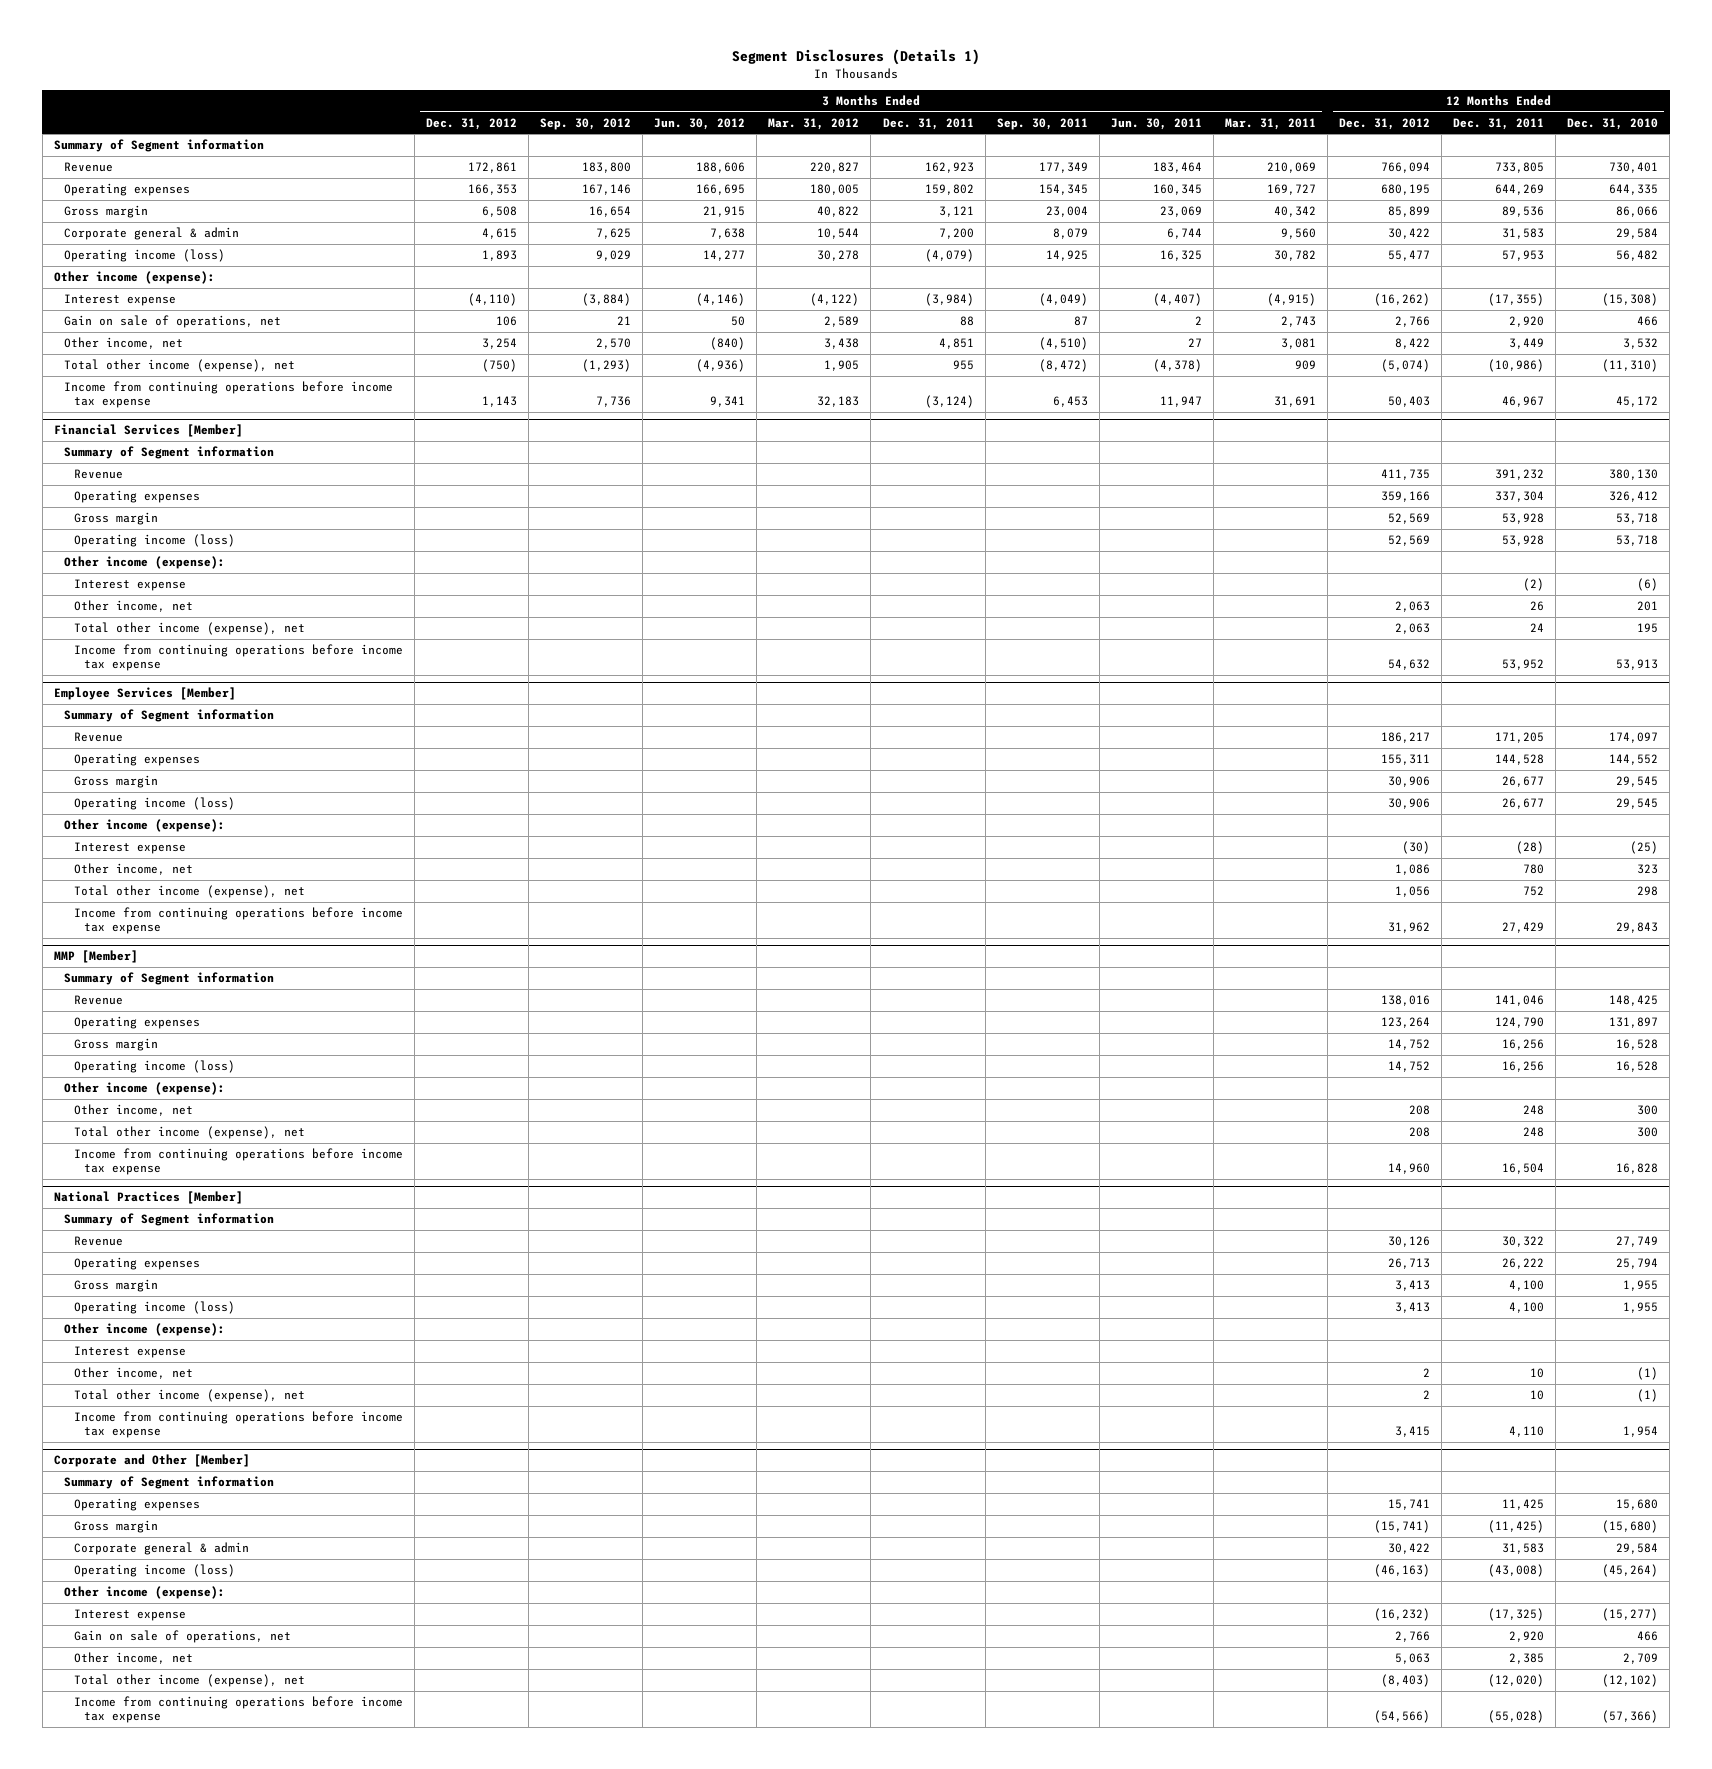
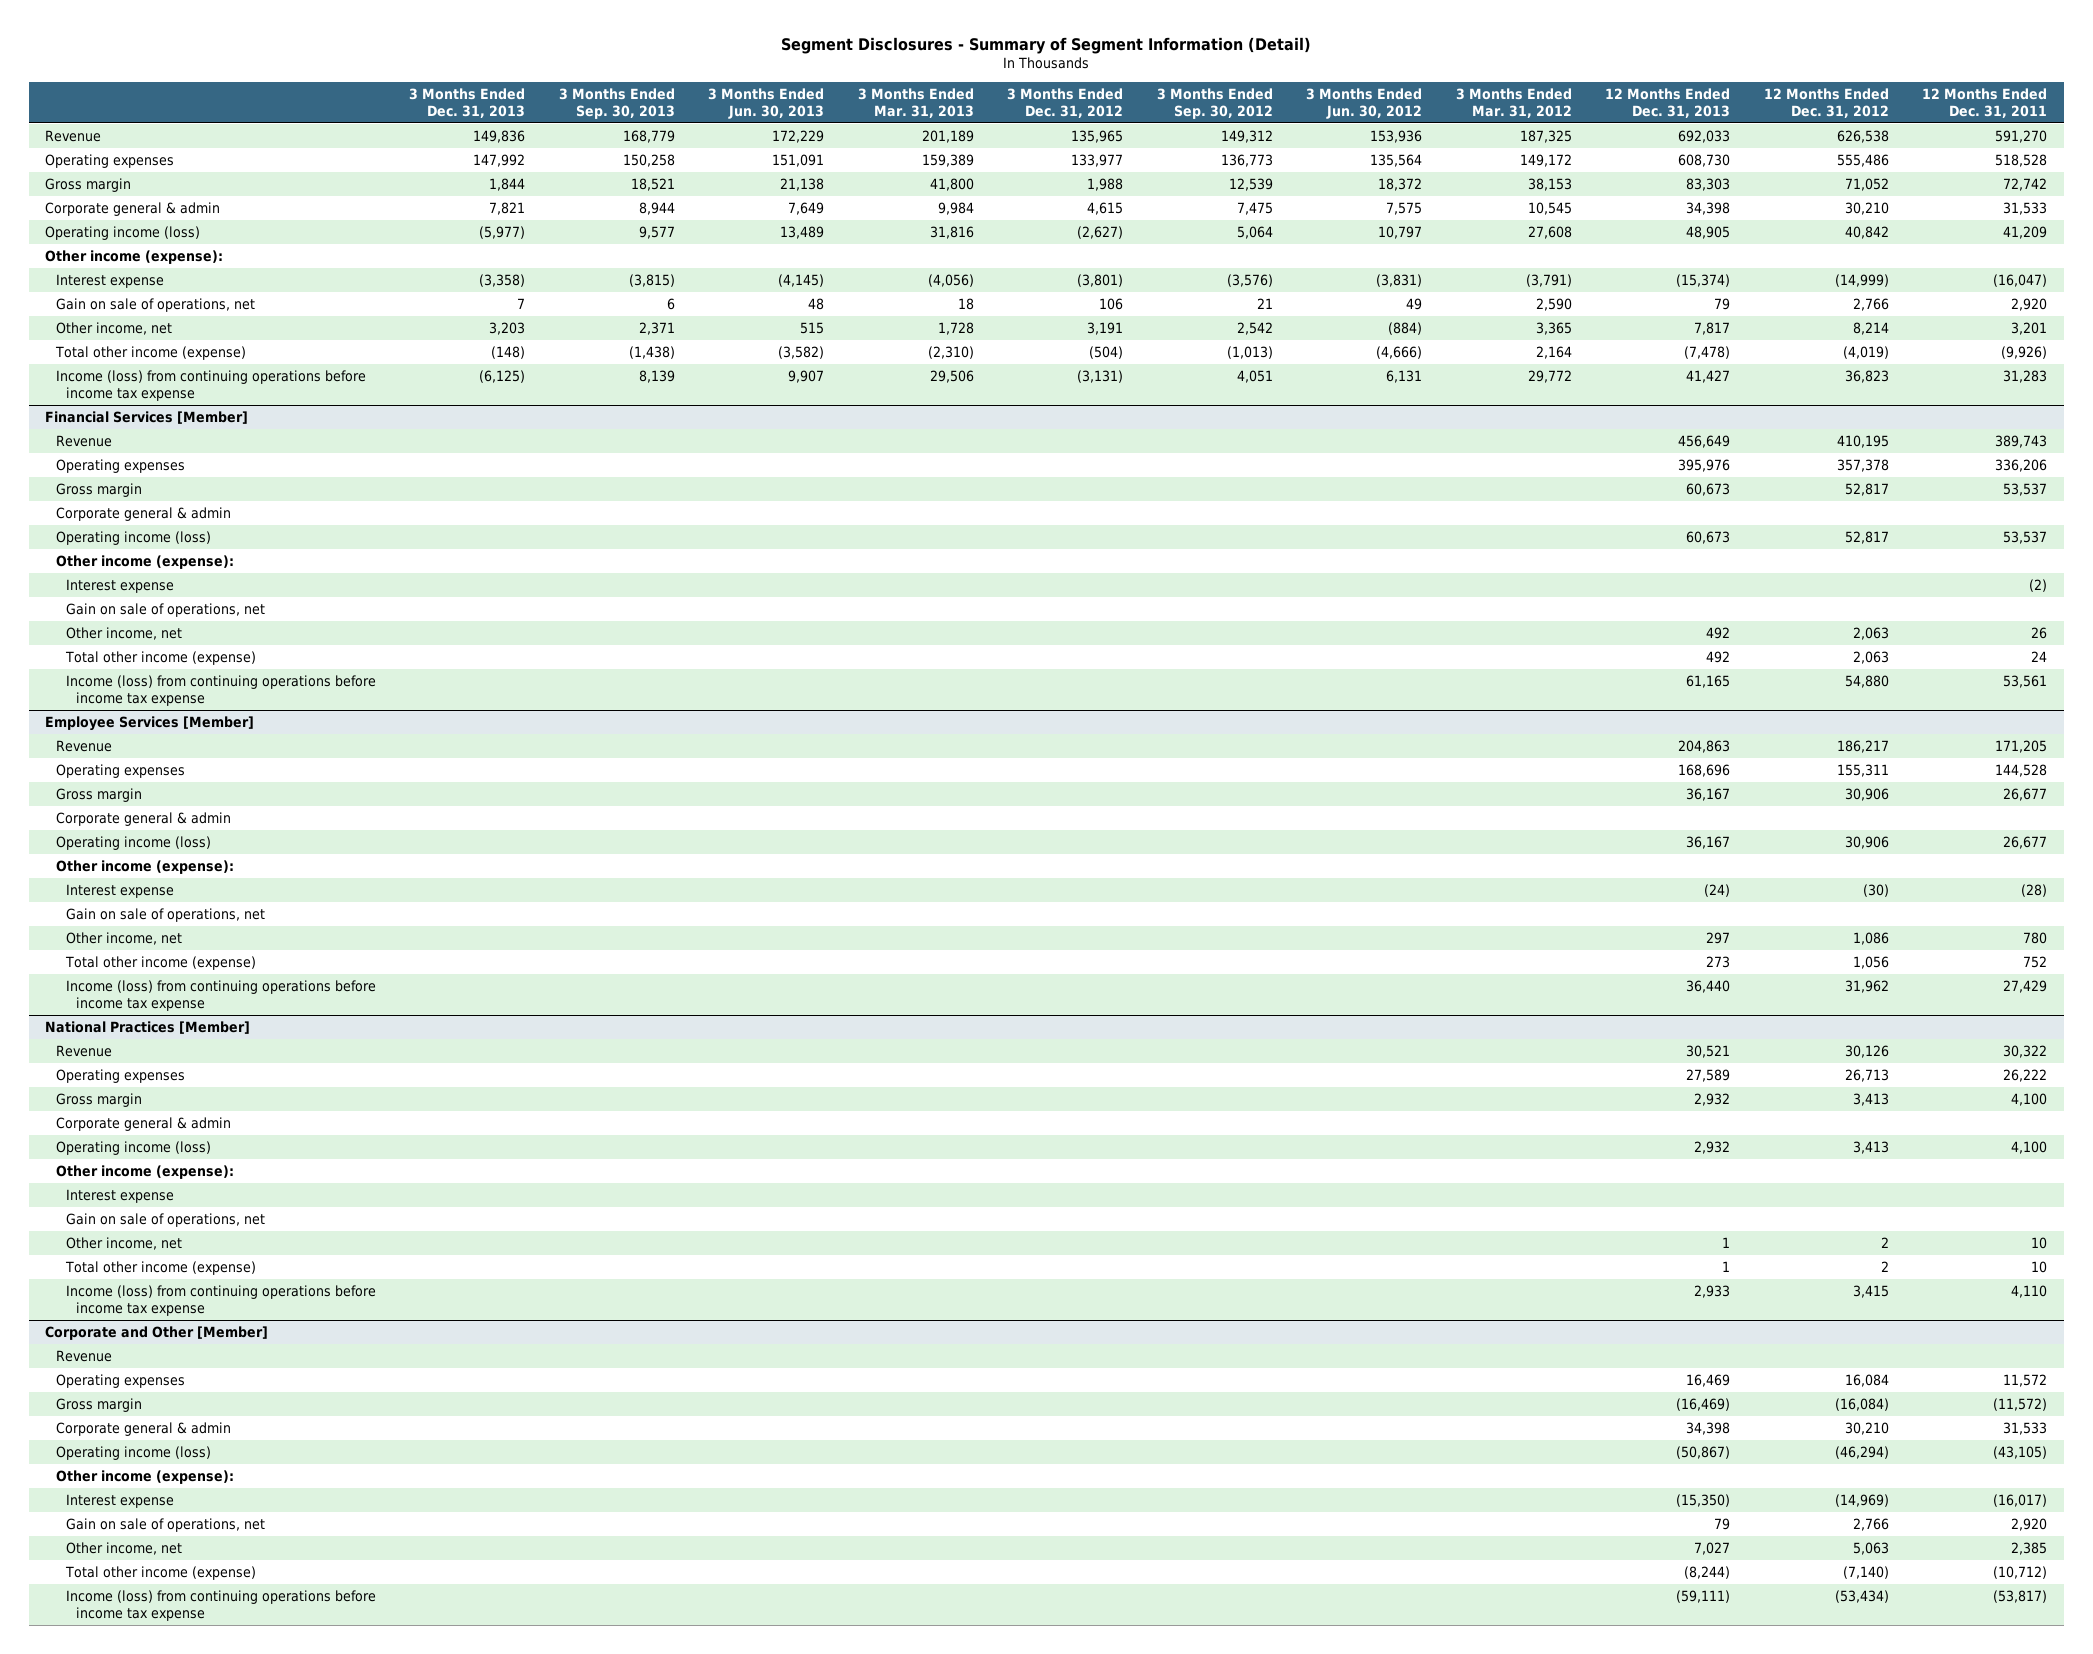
[732,49,981,66] Segment Disclosures (Details 1) -> [781,36,1312,54] Segment Disclosures - Summary of Segment Information (Detail)
[882,117,974,130] Dec. 31, 2011 -> none
[996,117,1088,130] Sep. 30, 2011 -> none
[1110,117,1202,130] Jun. 30, 2011 -> none
[1224,117,1316,130] Mar. 31, 2011 -> none
[1567,117,1659,130] Dec. 31, 2010 -> none
none -> [409,88,526,118] 3 Months Ended Dec. 31, 2013
none -> [558,88,675,119] 3 Months Ended Sep. 30, 2013
none -> [708,88,825,119] 3 Months Ended Jun. 30, 2013
none -> [857,88,974,118] 3 Months Ended Mar. 31, 2013
none -> [1605,88,1731,118] 12 Months Ended Dec. 31, 2013
[53,139,264,153] Summary of Segment information -> none
[468,162,518,174] 172,861 -> [1071,129,1124,143] 135,965
[582,162,632,174] 183,800 -> [1220,129,1273,143] 149,312
[696,162,746,174] 188,606 -> [1370,129,1423,143] 153,936
[810,162,860,174] 220,827 -> [1519,129,1572,143] 187,325
[1381,162,1431,174] 766,094 -> [1836,129,1889,143] 626,538
[1495,162,1545,174] 733,805 -> [1995,129,2048,143] 591,270
[468,184,518,196] 166,353 -> [1071,153,1124,167] 133,977
[582,184,632,196] 167,146 -> [1220,153,1273,167] 136,773
[696,184,746,196] 166,695 -> [1370,153,1423,167] 135,564
[810,184,860,196] 180,005 -> [1519,153,1572,167] 149,172
[1381,184,1431,196] 680,195 -> [1836,153,1889,167] 555,486
[1495,184,1545,196] 644,269 -> [1995,153,2048,167] 518,528
[482,206,518,218] 6,508 -> [1087,177,1124,191] 1,988
[589,206,632,218] 16,654 -> [1228,177,1273,191] 12,539
[703,206,746,218] 21,915 -> [1378,177,1423,191] 18,372
[817,206,860,218] 40,822 -> [1527,177,1572,191] 38,153
[1388,206,1431,218] 85,899 -> [1844,177,1889,191] 71,052
[1502,206,1545,218] 89,536 -> [2003,177,2048,191] 72,742
[596,228,632,240] 7,625 -> [1236,201,1273,215] 7,475
[710,228,746,240] 7,638 -> [1386,201,1423,215] 7,575
[817,228,860,240] 10,544 -> [1527,201,1572,215] 10,545
[1388,228,1431,240] 30,422 -> [1844,201,1889,215] 30,210
[1502,228,1545,240] 31,583 -> [2003,201,2048,215] 31,533
[482,250,518,262] 1,893 -> [1077,225,1124,239] (2,627)
[596,250,632,262] 9,029 -> [1236,225,1273,239] 5,064
[703,250,746,262] 14,277 -> [1378,225,1423,239] 10,797
[817,250,860,262] 30,278 -> [1527,225,1572,239] 27,608
[1388,250,1431,262] 55,477 -> [1844,225,1889,239] 40,842
[1502,250,1545,262] 57,953 -> [2003,225,2048,239] 41,209
[468,293,518,307] (4,110) -> [1077,273,1124,287] (3,801)
[582,293,632,307] (3,884) -> [1226,273,1273,287] (3,576)
[696,293,746,307] (4,146) -> [1376,273,1423,287] (3,831)
[810,293,860,307] (4,122) -> [1525,273,1572,287] (3,791)
[1374,293,1431,307] (16,262) -> [1834,273,1889,287] (14,999)
[1488,293,1545,307] (17,355) -> [1993,273,2048,287] (16,047)
[731,316,746,327] 50 -> [1406,297,1423,310] 49
[824,316,860,328] 2,589 -> [1535,297,1572,311] 2,590
[482,338,518,350] 3,254 -> [1087,321,1124,335] 3,191
[596,338,632,350] 2,570 -> [1236,321,1273,335] 2,542
[710,337,746,351] (840) -> [1388,321,1423,335] (884)
[824,338,860,350] 3,438 -> [1535,321,1572,335] 3,365
[1395,338,1431,350] 8,422 -> [1852,321,1889,335] 8,214
[1509,338,1545,350] 3,449 -> [2011,321,2048,335] 3,201
[63,359,295,373] Total other income (expense), net -> [54,345,246,360] Total other income (expense)
[482,359,518,373] (750) -> [1089,345,1124,359] (504)
[582,359,632,373] (1,293) -> [1226,345,1273,359] (1,013)
[696,359,746,373] (4,936) -> [1376,345,1423,359] (4,666)
[824,360,860,372] 1,905 -> [1535,345,1572,359] 2,164
[1381,359,1431,373] (5,074) -> [1842,345,1889,359] (4,019)
[1488,359,1545,373] (10,986) -> [2001,345,2048,359] (9,926)
[63,381,393,409] Income from continuing operations before income tax expense -> [55,369,366,401] Income (loss) from continuing operations before income tax expense
[482,396,518,408] 1,143 -> [1077,369,1124,383] (3,131)
[596,396,632,408] 7,736 -> [1236,369,1273,383] 4,051
[710,396,746,408] 9,341 -> [1386,369,1423,383] 6,131
[817,396,860,408] 32,183 -> [1527,369,1572,383] 29,772
[1388,396,1431,408] 50,403 -> [1844,369,1889,383] 36,823
[1502,396,1545,408] 46,967 -> [2003,369,2048,383] 31,283
[63,446,274,460] Summary of Segment information -> none
[1381,469,1431,481] 411,735 -> [1836,434,1889,448] 410,195
[1495,469,1545,481] 391,232 -> [1995,434,2048,448] 389,743
[1381,491,1431,503] 359,166 -> [1836,458,1889,472] 357,378
[1495,491,1545,503] 337,304 -> [1995,458,2048,472] 336,206
[1388,513,1431,525] 52,569 -> [1844,482,1889,496] 52,817
[1502,513,1545,525] 53,928 -> [2003,482,2048,496] 53,537
none -> [55,506,231,521] Corporate general & admin
[1388,535,1431,547] 52,569 -> [1844,530,1889,544] 52,817
[1502,535,1545,547] 53,928 -> [2003,530,2048,544] 53,537
none -> [65,602,265,617] Gain on sale of operations, net
[73,622,305,636] Total other income (expense), net -> [64,650,256,665] Total other income (expense)
[73,644,403,672] Income from continuing operations before income tax expense -> [65,674,376,706] Income (loss) from continuing operations before income tax expense
[1388,659,1431,671] 54,632 -> [1844,674,1889,688] 54,880
[1502,659,1545,671] 53,952 -> [2003,674,2048,688] 53,561
[63,709,274,723] Summary of Segment information -> none
none -> [55,811,231,826] Corporate general & admin
none -> [65,907,265,922] Gain on sale of operations, net
[53,950,138,964] MMP [Member] -> none
[63,972,274,986] Summary of Segment information -> none
[73,995,123,1006] Revenue -> none
[73,1016,200,1030] Operating expenses -> none
[73,1038,158,1052] Gross margin -> none
[73,1060,235,1074] Operating income (loss) -> none
[63,1082,225,1096] Other income (expense): -> none
[73,1104,193,1117] Other income, net -> none
[73,1126,305,1140] Total other income (expense), net -> none
[73,1148,403,1176] Income from continuing operations before income tax expense -> none
[73,885,305,899] Total other income (expense), net -> [64,955,256,970] Total other income (expense)
[73,907,403,935] Income from continuing operations before income tax expense -> [65,979,376,1011] Income (loss) from continuing operations before income tax expense
[63,1213,274,1227] Summary of Segment information -> none
none -> [55,1116,231,1131] Corporate general & admin
none -> [65,1212,265,1227] Gain on sale of operations, net
[73,1389,305,1403] Total other income (expense), net -> [64,1260,256,1275] Total other income (expense)
[73,1411,403,1439] Income from continuing operations before income tax expense -> [65,1284,376,1316] Income (loss) from continuing operations before income tax expense
[63,1476,274,1490] Summary of Segment information -> none
none -> [55,1349,112,1362] Revenue
[1388,1499,1431,1511] 15,741 -> [1844,1373,1889,1387] 16,084
[1502,1499,1545,1511] 11,425 -> [2003,1373,2048,1387] 11,572
[1374,1520,1431,1534] (15,741) -> [1834,1397,1889,1411] (16,084)
[1488,1520,1545,1534] (11,425) -> [1993,1397,2048,1411] (11,572)
[1388,1543,1431,1555] 30,422 -> [1844,1421,1889,1435] 30,210
[1502,1543,1545,1555] 31,583 -> [2003,1421,2048,1435] 31,533
[1374,1564,1431,1578] (46,163) -> [1834,1445,1889,1459] (46,294)
[1488,1564,1545,1578] (43,008) -> [1993,1445,2048,1459] (43,105)
[1374,1608,1431,1622] (16,232) -> [1834,1493,1889,1507] (14,969)
[1488,1608,1545,1622] (17,325) -> [1993,1493,2048,1507] (16,017)
[73,1674,305,1688] Total other income (expense), net -> [64,1565,256,1580] Total other income (expense)
[1381,1674,1431,1688] (8,403) -> [1842,1565,1889,1579] (7,140)
[1488,1674,1545,1688] (12,020) -> [1993,1565,2048,1579] (10,712)
[73,1696,403,1724] Income from continuing operations before income tax expense -> [65,1589,376,1621] Income (loss) from continuing operations before income tax expense
[1374,1710,1431,1724] (54,566) -> [1834,1589,1889,1603] (53,434)
[1488,1710,1545,1724] (55,028) -> [1993,1589,2048,1603] (53,817)

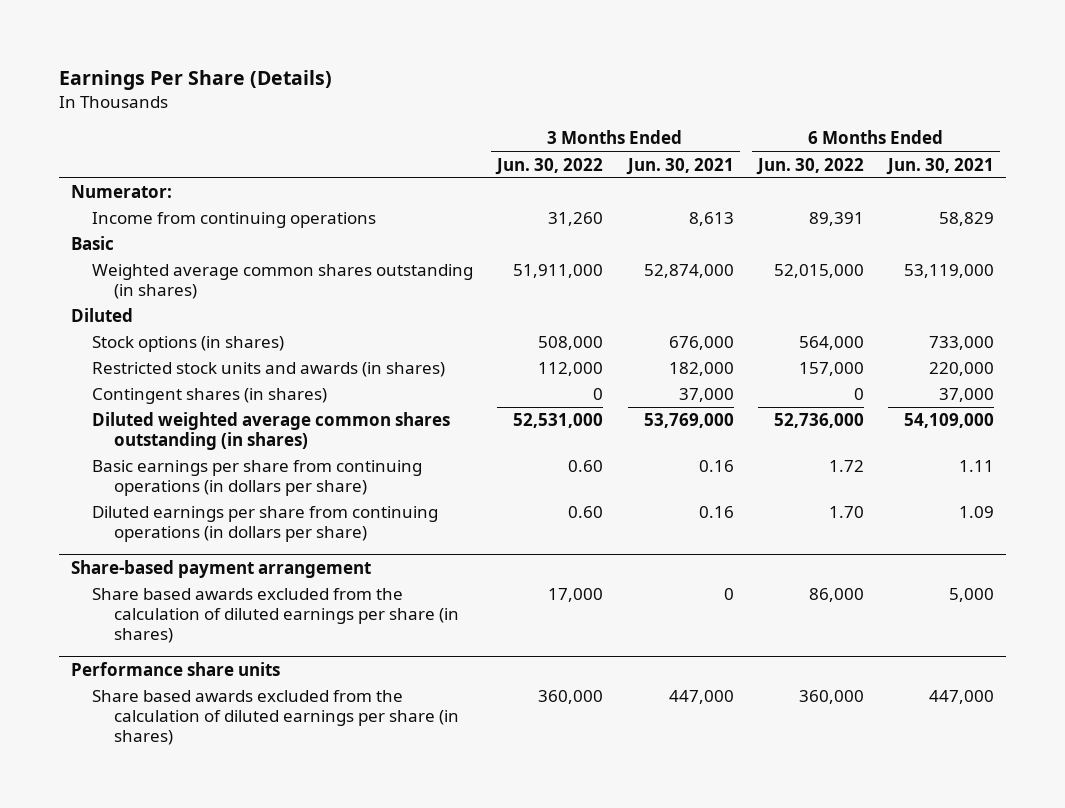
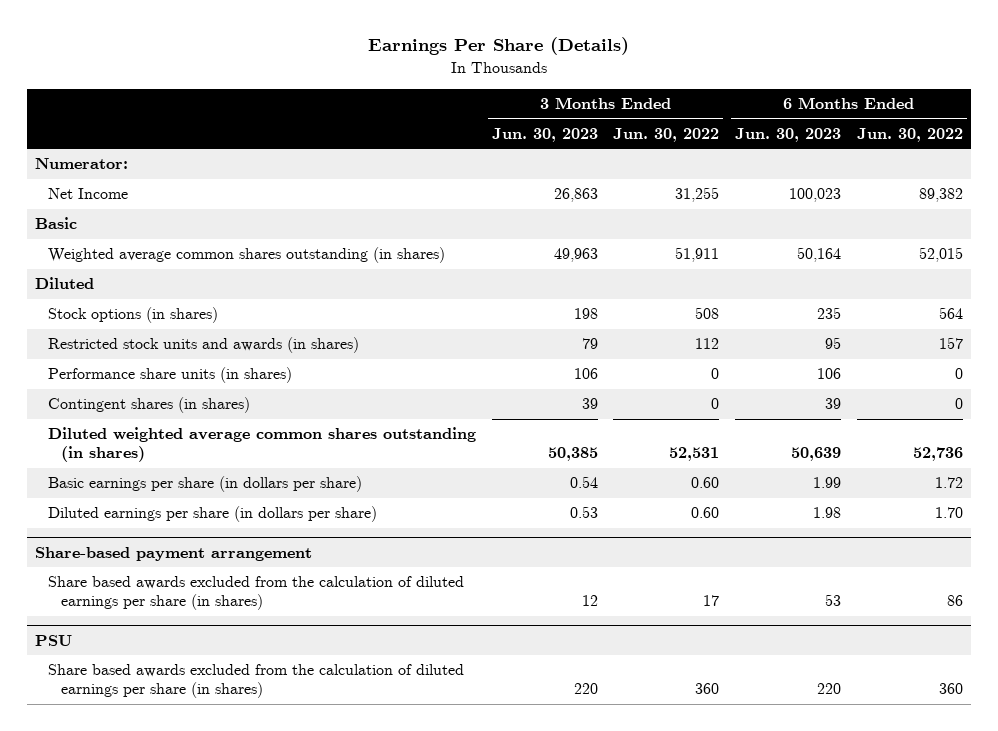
[625,157,734,175] Jun. 30, 2021 -> none
[885,157,994,175] Jun. 30, 2021 -> none
none -> [491,127,598,142] Jun. 30, 2023
none -> [735,127,842,142] Jun. 30, 2023
[92,212,377,229] Income from continuing operations -> [47,188,128,200] Net Income
[548,212,604,227] 31,260 -> [675,187,720,203] 31,255
[808,212,864,227] 89,391 -> [919,188,964,203] 89,382
[513,264,604,279] 51,911,000 -> [675,247,720,263] 51,911
[773,264,864,279] 52,015,000 -> [919,247,964,263] 52,015
[538,336,604,351] 508,000 -> [695,307,720,320] 508
[798,336,864,351] 564,000 -> [939,307,964,320] 564
[538,362,604,377] 112,000 -> [695,338,720,350] 112
[798,362,864,377] 157,000 -> [939,337,964,350] 157
none -> [47,367,292,384] Performance share units (in shares)
[513,413,604,429] 52,531,000 -> [669,447,720,462] 52,531
[773,413,864,429] 52,736,000 -> [913,447,964,462] 52,736
[92,460,423,496] Basic earnings per share from continuing operations (in dollars per share) -> [47,476,362,493] Basic earnings per share (in dollars per share)
[92,506,439,542] Diluted earnings per share from continuing operations (in dollars per share) -> [47,506,377,523] Diluted earnings per share (in dollars per share)
[548,588,604,603] 17,000 -> [703,595,720,607] 17
[808,588,864,603] 86,000 -> [947,595,964,607] 86
[70,662,280,677] Performance share units -> [34,634,72,646] PSU
[538,690,604,705] 360,000 -> [695,683,720,695] 360
[798,690,864,705] 360,000 -> [939,683,964,695] 360

